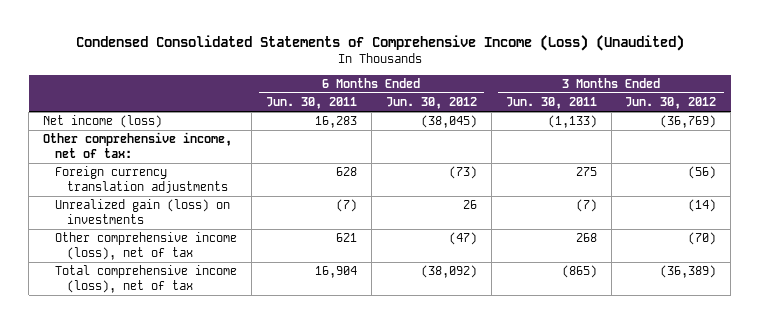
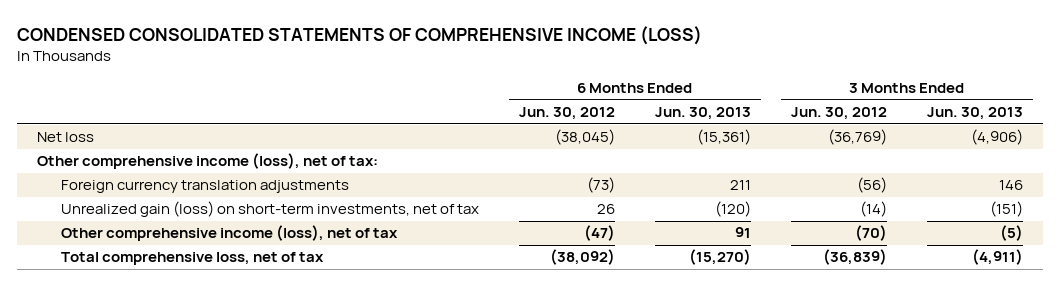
[75,34,684,51] Condensed Consolidated Statements of Comprehensive Income (Loss) (Unaudited) -> [17,25,703,45] CONDENSED CONSOLIDATED STATEMENTS OF COMPREHENSIVE INCOME (LOSS)
[265,97,357,110] Jun. 30, 2011 -> none
[505,97,597,110] Jun. 30, 2011 -> none
none -> [654,107,751,121] Jun. 30, 2013
none -> [926,107,1023,121] Jun. 30, 2013
[43,115,163,129] Net income (loss) -> [36,132,94,143] Net loss
[43,132,233,158] Other comprehensive income, net of tax: -> [36,153,378,170] Other comprehensive income (loss), net of tax:
[54,199,230,224] Unrealized gain (loss) on investments -> [61,201,480,218] Unrealized gain (loss) on short-term investments, net of tax
[54,265,237,293] Total comprehensive income (loss), net of tax -> [61,252,325,266] Total comprehensive loss, net of tax
[660,265,717,279] (36,389) -> [822,249,887,266] (36,839)

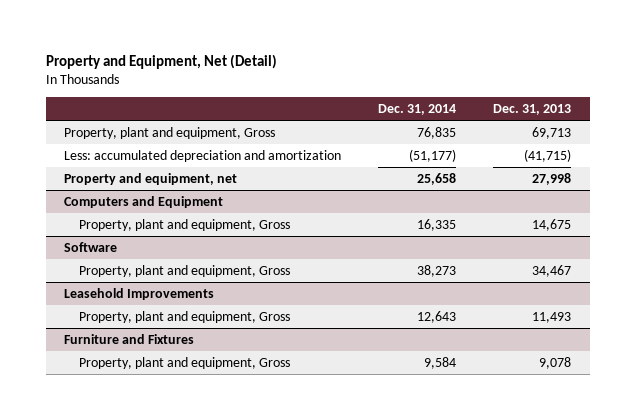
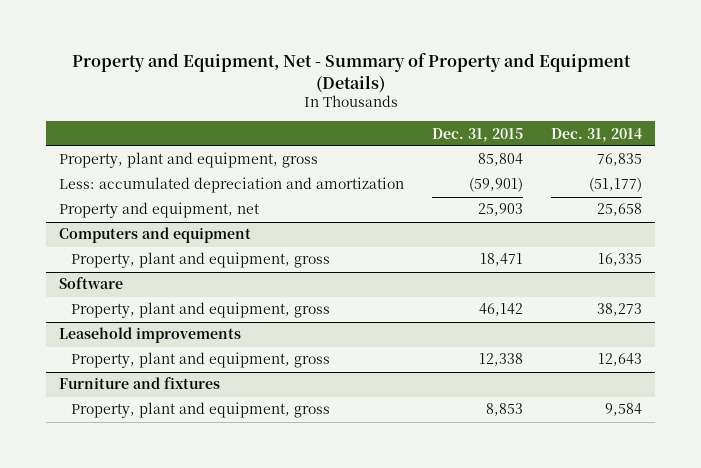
[45,54,277,70] Property and Equipment, Net (Detail) -> [71,53,631,93] Property and Equipment, Net - Summary of Property and Equipment (Details)
[493,104,572,116] Dec. 31, 2013 -> none
none -> [432,127,524,142] Dec. 31, 2015
[64,126,276,139] Property, plant and equipment, Gross -> [59,152,319,169] Property, plant and equipment, gross
[64,195,224,208] Computers and Equipment -> [59,227,252,244] Computers and equipment
[78,218,290,231] Property, plant and equipment, Gross -> [70,252,330,269] Property, plant and equipment, gross
[78,264,290,277] Property, plant and equipment, Gross -> [70,302,330,319] Property, plant and equipment, gross
[64,287,215,300] Leasehold Improvements -> [59,327,242,344] Leasehold improvements
[78,310,290,323] Property, plant and equipment, Gross -> [70,352,330,369] Property, plant and equipment, gross
[64,333,195,344] Furniture and Fixtures -> [59,377,221,390] Furniture and fixtures
[78,356,290,369] Property, plant and equipment, Gross -> [70,402,330,419] Property, plant and equipment, gross

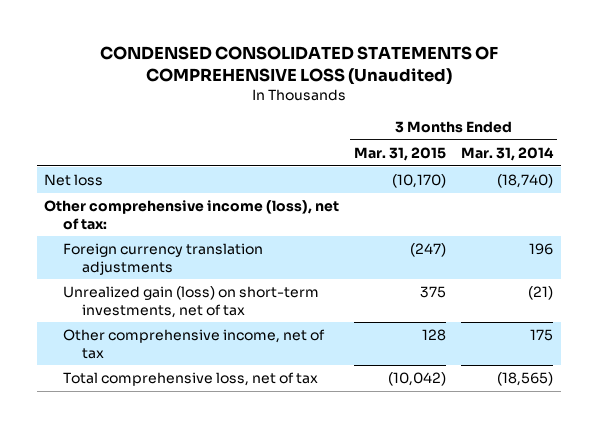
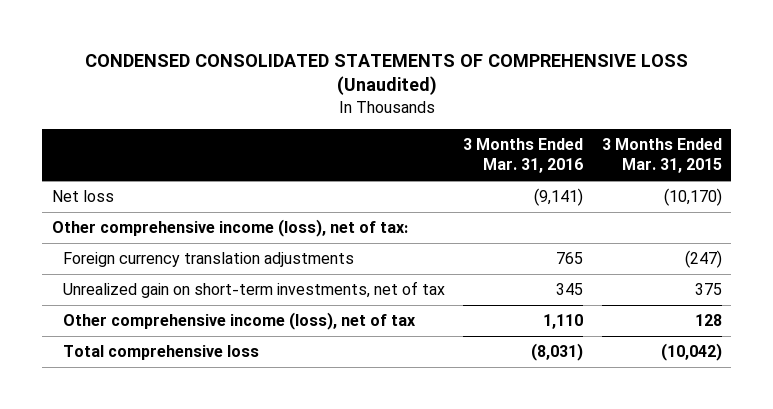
[461,146,555,161] Mar. 31, 2014 -> none
none -> [463,137,584,174] 3 Months Ended Mar. 31, 2016
[63,286,320,318] Unrealized gain (loss) on short-term investments, net of tax -> [62,281,445,299] Unrealized gain on short-term investments, net of tax
[63,329,326,359] Other comprehensive income, net of tax -> [62,312,416,331] Other comprehensive income (loss), net of tax
[63,372,319,387] Total comprehensive loss, net of tax -> [62,345,259,361] Total comprehensive loss

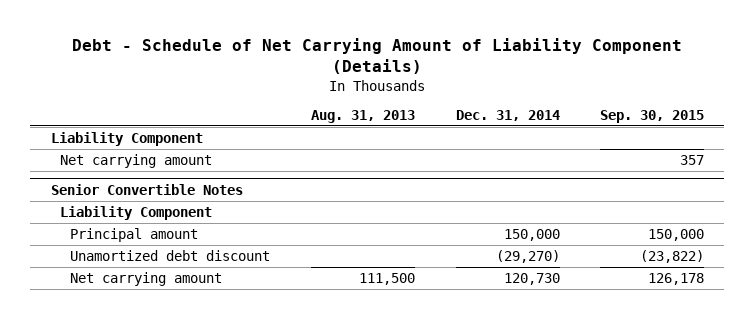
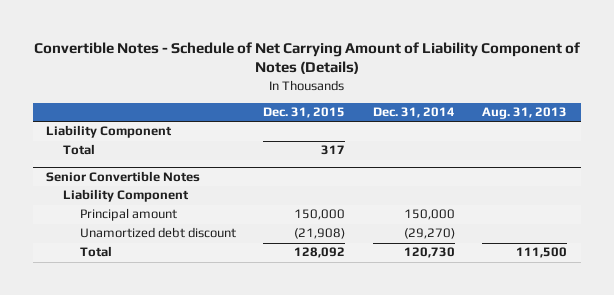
[72,38,683,75] Debt - Schedule of Net Carrying Amount of Liability Component (Details) -> [33,41,580,75] Convertible Notes - Schedule of Net Carrying Amount of Liability Component of Notes (Details)
[600,109,705,123] Sep. 30, 2015 -> none
none -> [263,107,346,119] Dec. 31, 2015
[60,153,213,168] Net carrying amount -> [63,144,96,156] Total
[70,271,223,286] Net carrying amount -> [79,246,112,258] Total

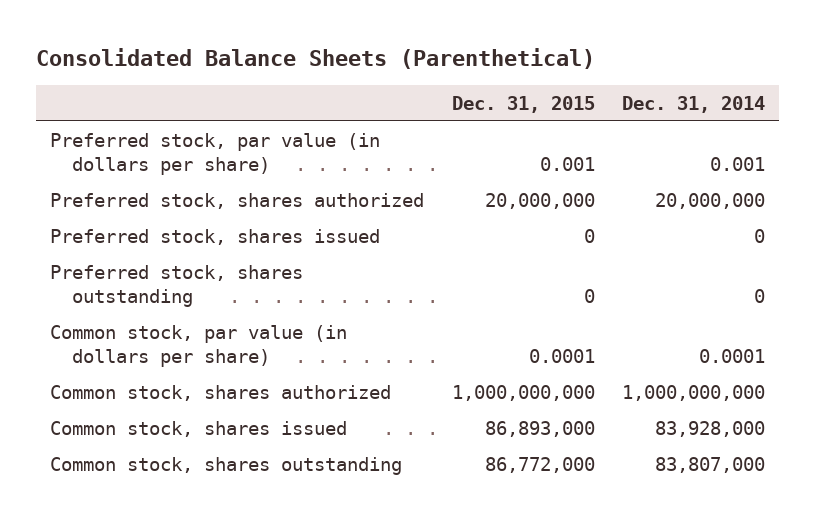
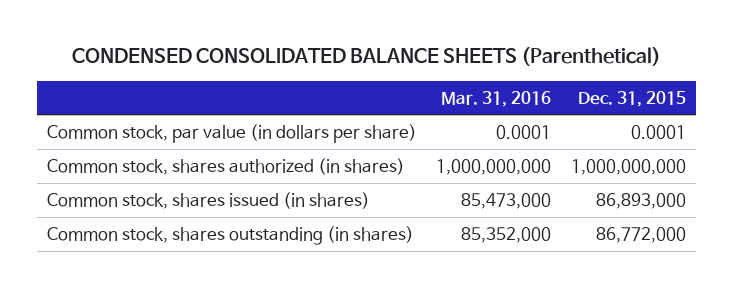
[36,47,596,69] Consolidated Balance Sheets (Parenthetical) -> [72,47,662,67] CONDENSED CONSOLIDATED BALANCE SHEETS (Parenthetical)
[622,95,766,113] Dec. 31, 2014 -> none
none -> [441,90,552,107] Mar. 31, 2016
[50,133,381,175] Preferred stock, par value (in dollars per share) -> none
[50,193,425,210] Preferred stock, shares authorized -> none
[50,229,381,246] Preferred stock, shares issued -> none
[50,265,304,307] Preferred stock, shares outstanding -> none
[50,385,392,402] Common stock, shares authorized -> [46,157,405,175] Common stock, shares authorized (in shares)
[50,421,348,438] Common stock, shares issued -> [46,191,370,209] Common stock, shares issued (in shares)
[50,457,403,476] Common stock, shares outstanding -> [46,225,414,245] Common stock, shares outstanding (in shares)

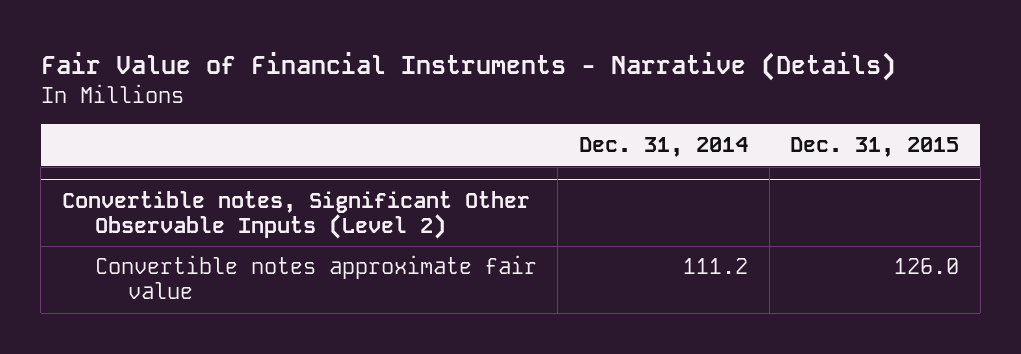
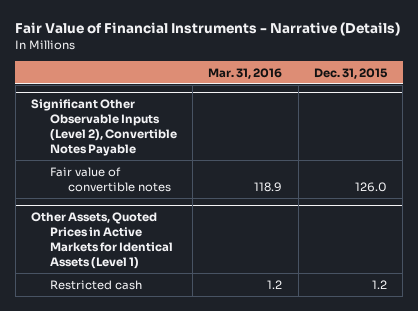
[578,137,748,158] Dec. 31, 2014 -> none
none -> [208,67,283,79] Mar. 31, 2016
[61,190,530,239] Convertible notes, Significant Other Observable Inputs (Level 2) -> [31,99,177,156] Significant Other Observable Inputs (Level 2), Convertible Notes Payable
[94,255,537,300] Convertible notes approximate fair value -> [49,166,172,192] Fair value of convertible notes
none -> [31,212,173,269] Other Assets, Quoted Prices in Active Markets for Identical Assets (Level 1)
none -> [49,279,142,290] Restricted cash

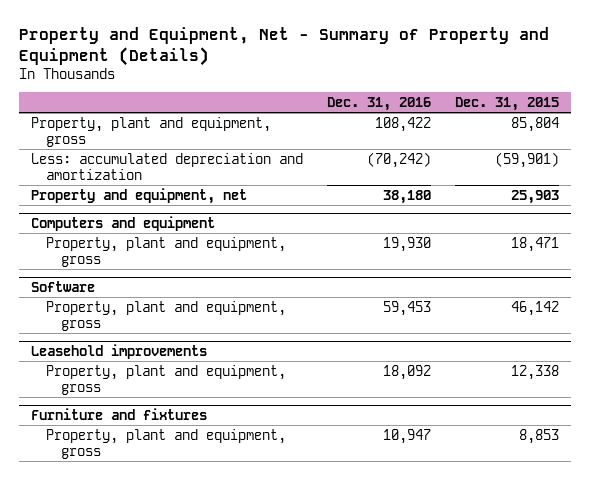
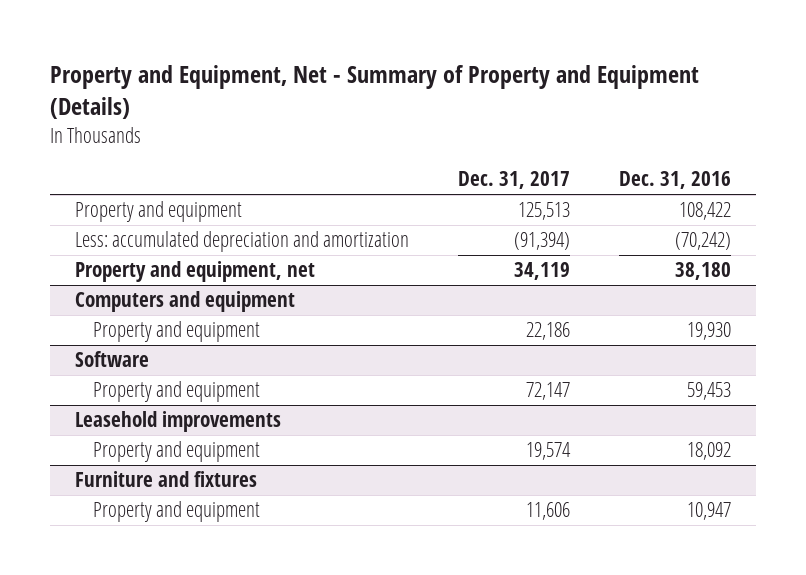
[455,97,560,112] Dec. 31, 2015 -> none
none -> [458,171,571,190] Dec. 31, 2017
[31,116,272,147] Property, plant and equipment, gross -> [74,201,242,223] Property and equipment
[45,236,286,267] Property, plant and equipment, gross -> [93,321,261,343] Property and equipment
[45,300,286,331] Property, plant and equipment, gross -> [93,381,261,403] Property and equipment
[45,364,286,395] Property, plant and equipment, gross -> [93,441,261,463] Property and equipment
[45,428,286,459] Property, plant and equipment, gross -> [93,501,261,523] Property and equipment

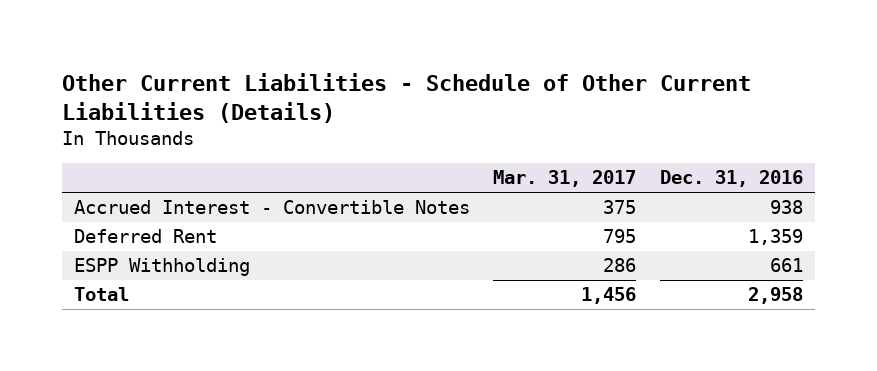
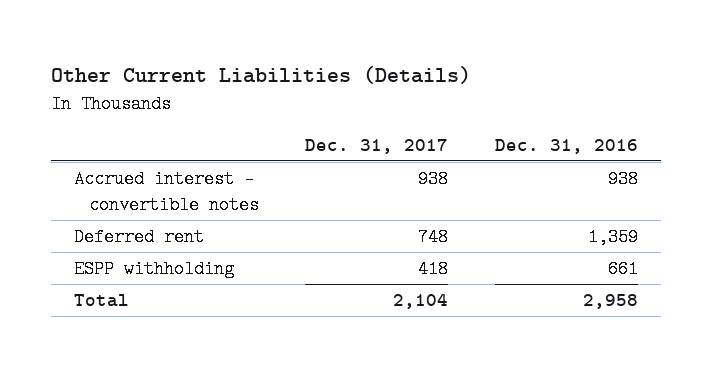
[62,73,752,123] Other Current Liabilities - Schedule of Other Current Liabilities (Details) -> [50,65,471,84] Other Current Liabilities (Details)
[493,170,637,188] Mar. 31, 2017 -> none
none -> [305,139,449,155] Dec. 31, 2017
[74,200,471,215] Accrued Interest - Convertible Notes -> [73,170,260,214] Accrued interest - convertible notes
[74,229,218,244] Deferred Rent -> [73,228,204,247] Deferred rent
[74,258,251,277] ESPP Withholding -> [73,260,234,279] ESPP withholding

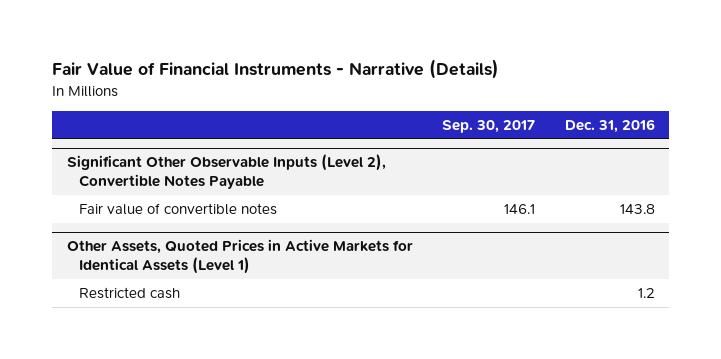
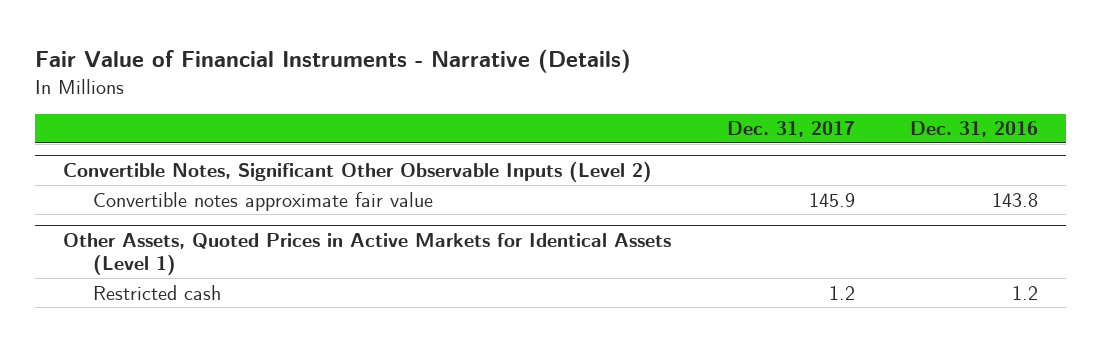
[442,119,536,133] Sep. 30, 2017 -> none
none -> [726,121,855,138] Dec. 31, 2017
[66,154,386,190] Significant Other Observable Inputs (Level 2), Convertible Notes Payable -> [63,162,653,183] Convertible Notes, Significant Other Observable Inputs (Level 2)
[79,202,278,215] Fair value of convertible notes -> [93,191,434,211] Convertible notes approximate fair value

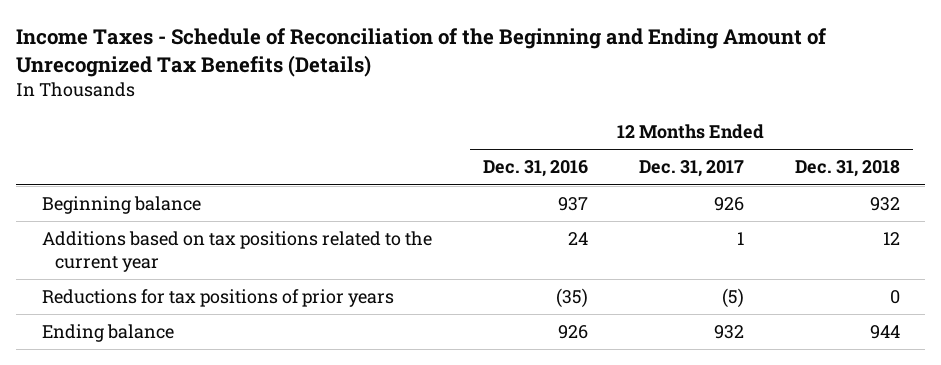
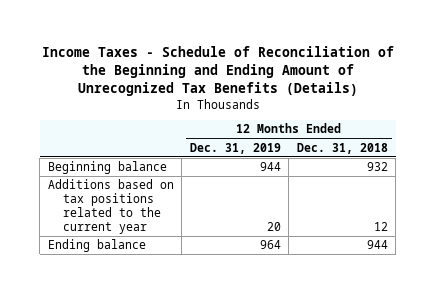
[482,160,588,178] Dec. 31, 2016 -> none
[638,160,744,178] Dec. 31, 2017 -> none
none -> [189,142,281,154] Dec. 31, 2019
[41,289,394,308] Reductions for tax positions of prior years -> none

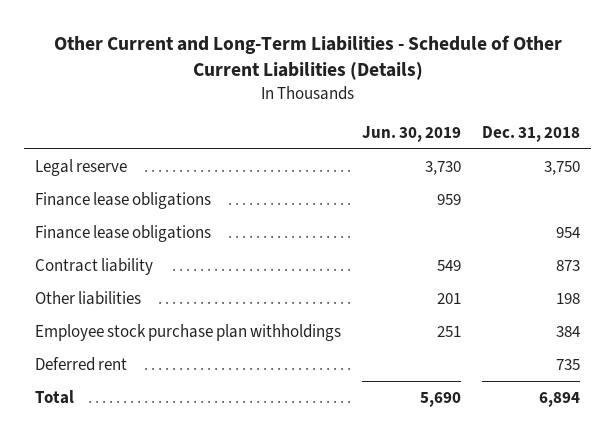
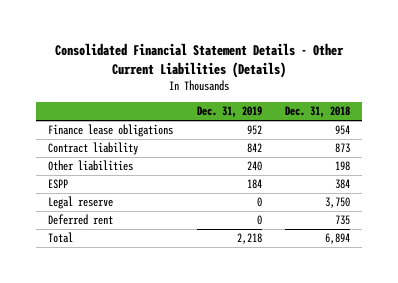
[53,35,562,81] Other Current and Long-Term Liabilities - Schedule of Other Current Liabilities (Details) -> [55,42,345,78] Consolidated Financial Statement Details - Other Current Liabilities (Details)
[362,125,462,142] Jun. 30, 2019 -> none
none -> [196,106,262,119] Dec. 31, 2019
[34,192,211,210] Finance lease obligations -> none
[34,324,341,342] Employee stock purchase plan withholdings -> [48,179,69,190] ESPP
[34,159,127,177] Legal reserve -> [48,196,114,210] Legal reserve

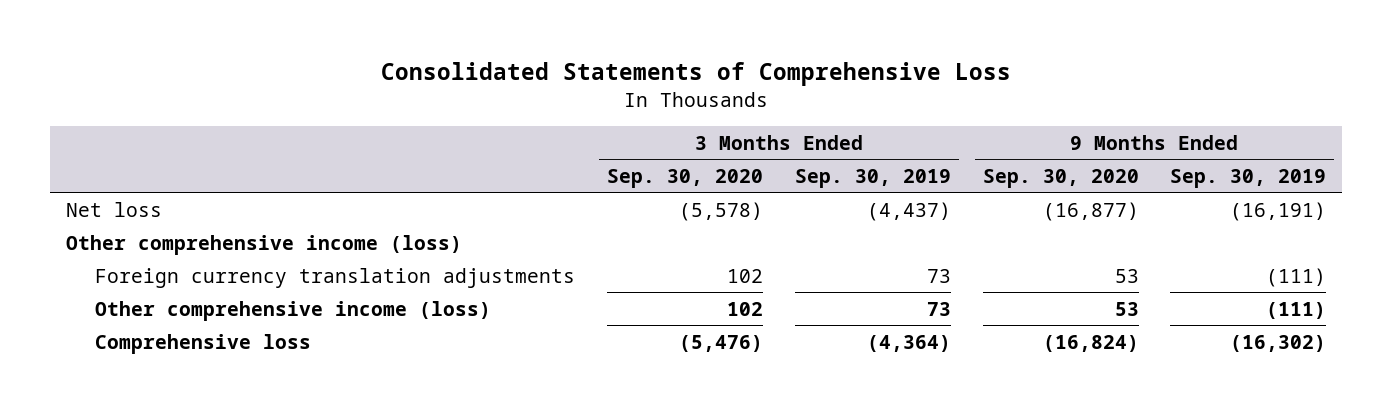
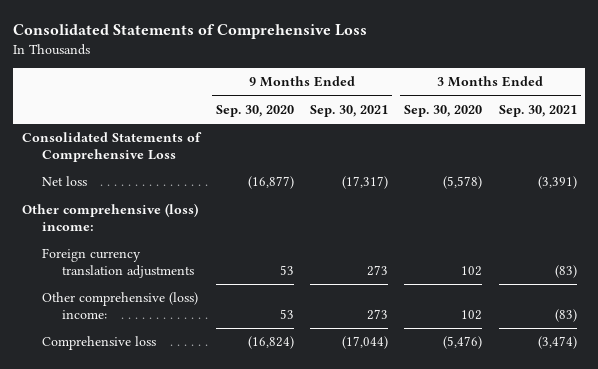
[794,168,951,188] Sep. 30, 2019 -> none
[1170,168,1327,188] Sep. 30, 2019 -> none
none -> [310,105,389,118] Sep. 30, 2021
none -> [498,105,577,118] Sep. 30, 2021
none -> [21,132,202,162] Consolidated Statements of Comprehensive Loss
[66,234,463,255] Other comprehensive income (loss) -> [21,203,198,231] Other comprehensive (loss) income:
[95,300,492,321] Other comprehensive income (loss) -> [41,292,198,319] Other comprehensive (loss) income:

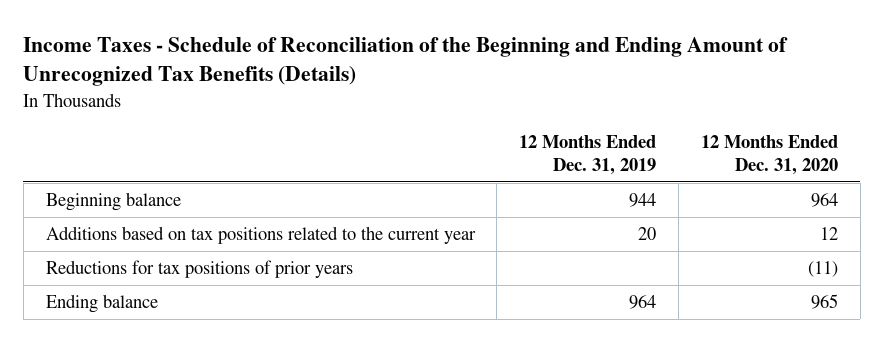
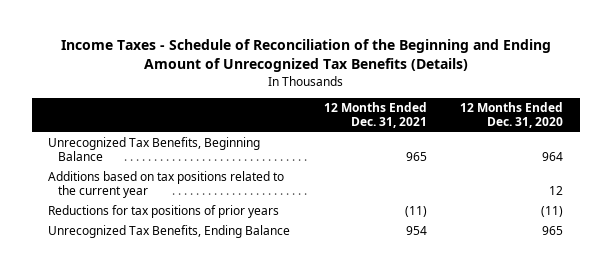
[519,135,657,176] 12 Months Ended Dec. 31, 2019 -> none
none -> [323,102,427,129] 12 Months Ended Dec. 31, 2021
[45,192,181,212] Beginning balance -> [48,137,261,162] Unrecognized Tax Benefits, Beginning Balance
[45,294,158,314] Ending balance -> [48,225,291,239] Unrecognized Tax Benefits, Ending Balance

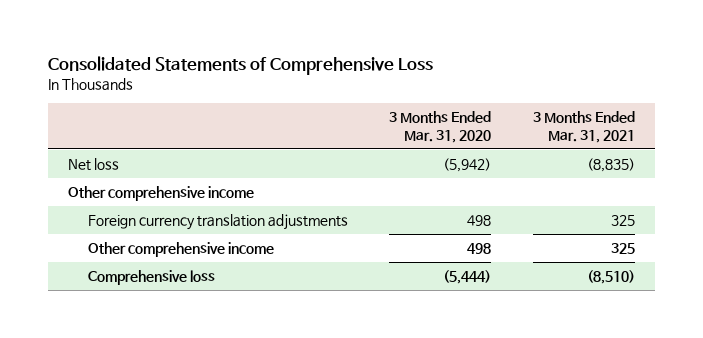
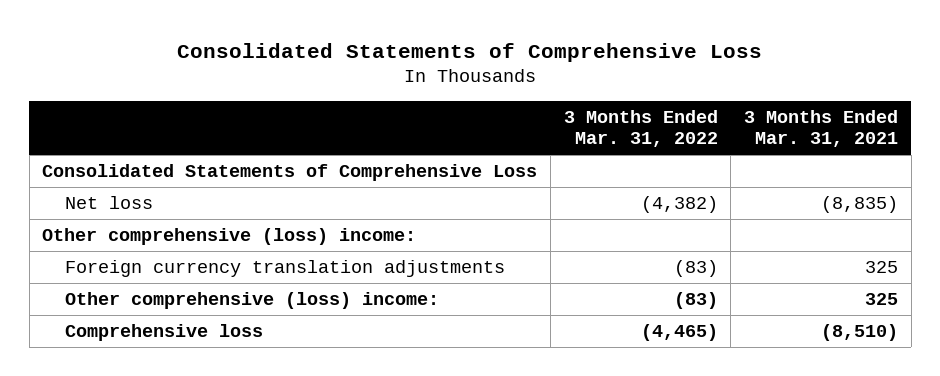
[389,110,492,144] 3 Months Ended Mar. 31, 2020 -> none
none -> [563,109,718,148] 3 Months Ended Mar. 31, 2022
none -> [42,163,538,181] Consolidated Statements of Comprehensive Loss
[68,185,255,201] Other comprehensive income -> [42,227,417,245] Other comprehensive (loss) income:
[87,241,274,257] Other comprehensive income -> [64,291,439,309] Other comprehensive (loss) income:

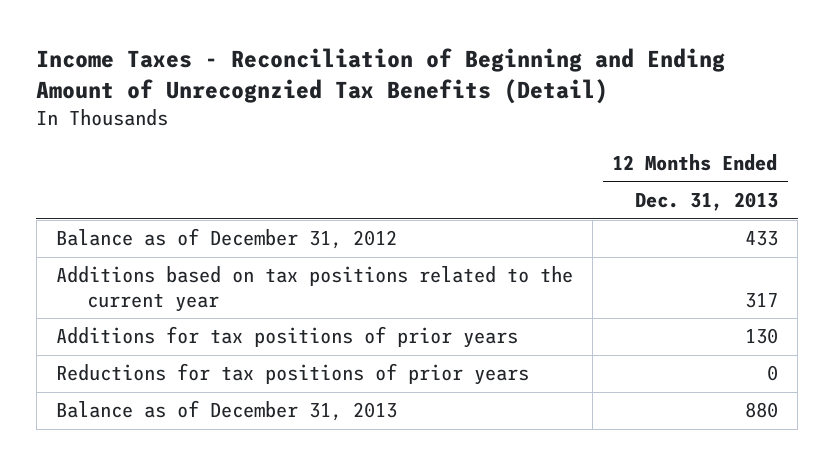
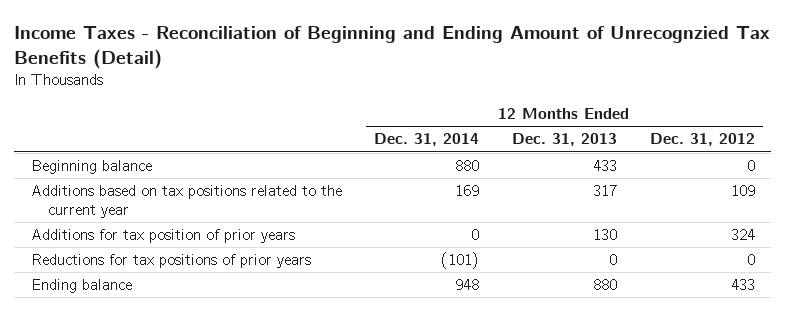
none -> [374,133,480,147] Dec. 31, 2014
none -> [649,133,755,147] Dec. 31, 2012
[56,228,398,250] Balance as of December 31, 2012 -> [30,160,152,175] Beginning balance
[56,326,519,349] Additions for tax positions of prior years -> [30,229,295,244] Additions for tax position of prior years
[56,400,398,422] Balance as of December 31, 2013 -> [30,279,132,294] Ending balance

